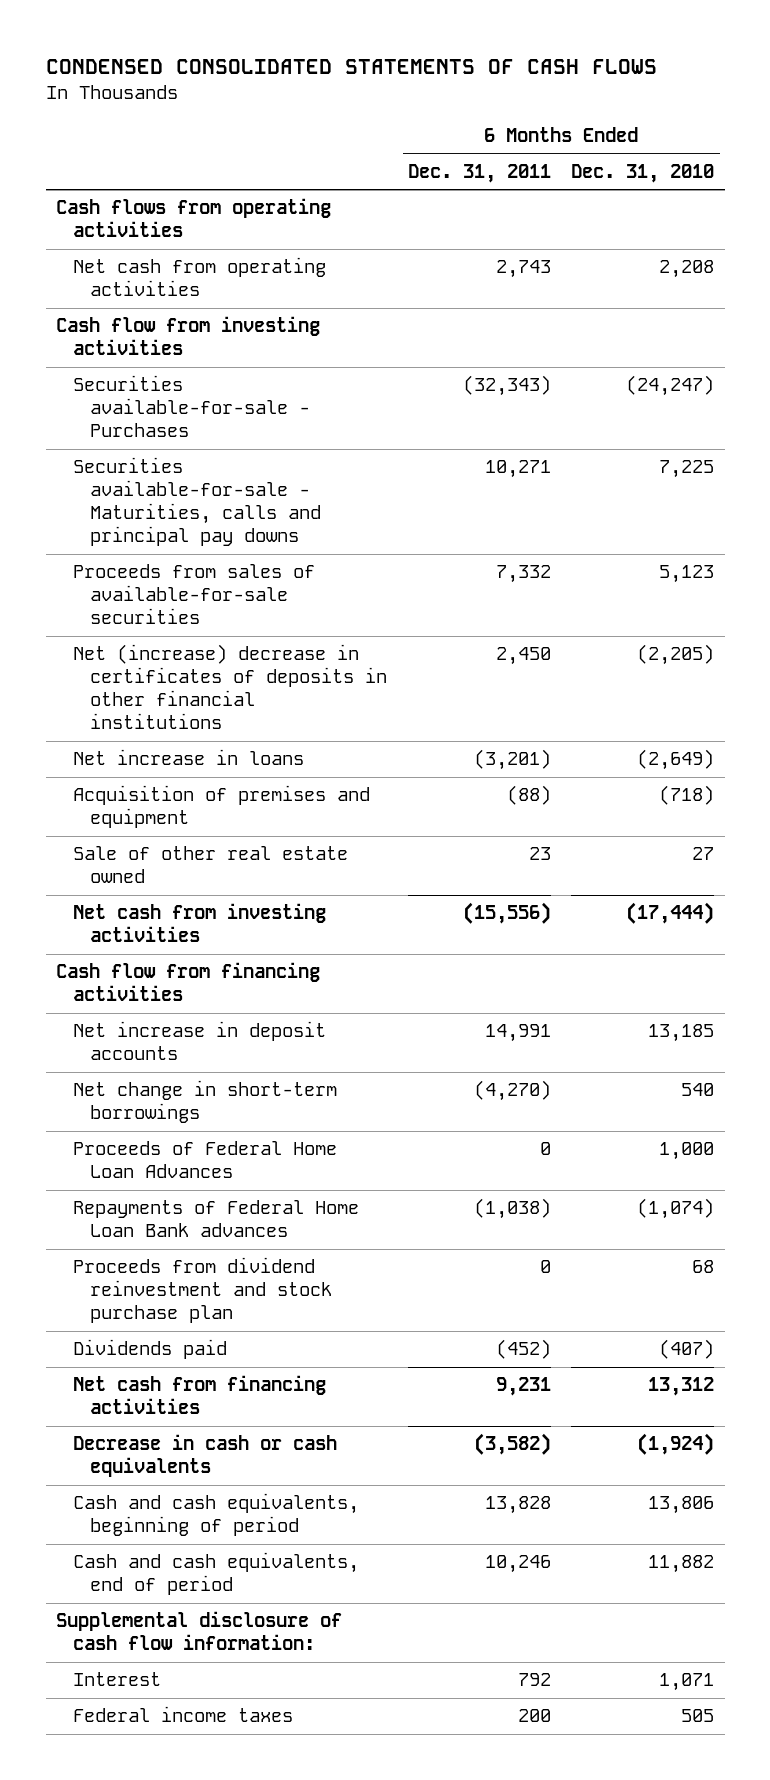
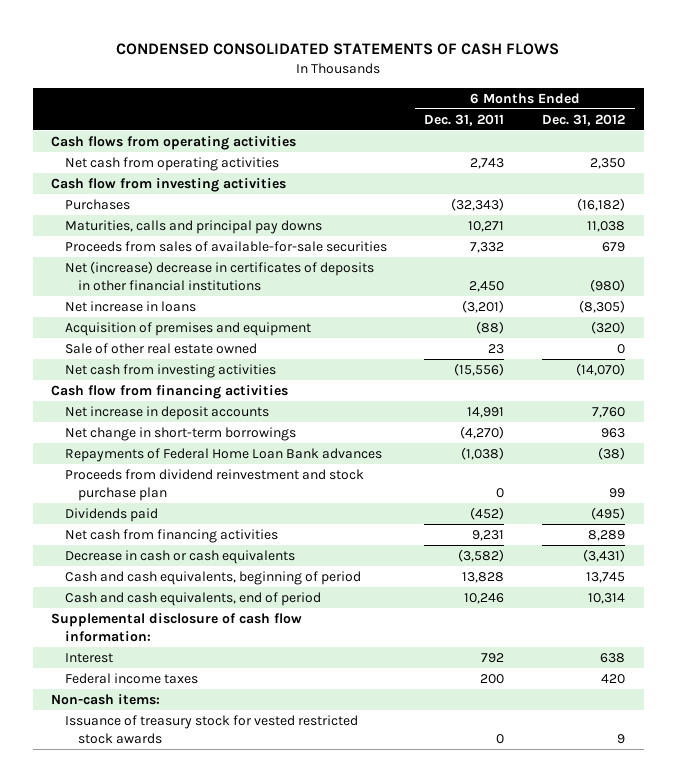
[571,163,715,183] Dec. 31, 2010 -> none
none -> [542,113,626,126] Dec. 31, 2012
[73,375,311,438] Securities available-for-sale - Purchases -> [64,199,130,211] Purchases
[73,457,322,547] Securities available-for-sale - Maturities, calls and principal pay downs -> [64,220,322,235] Maturities, calls and principal pay downs
[73,1141,338,1179] Proceeds of Federal Home Loan Advances -> none
none -> [51,694,161,706] Non-cash items:
none -> [64,715,358,744] Issuance of treasury stock for vested restricted stock awards

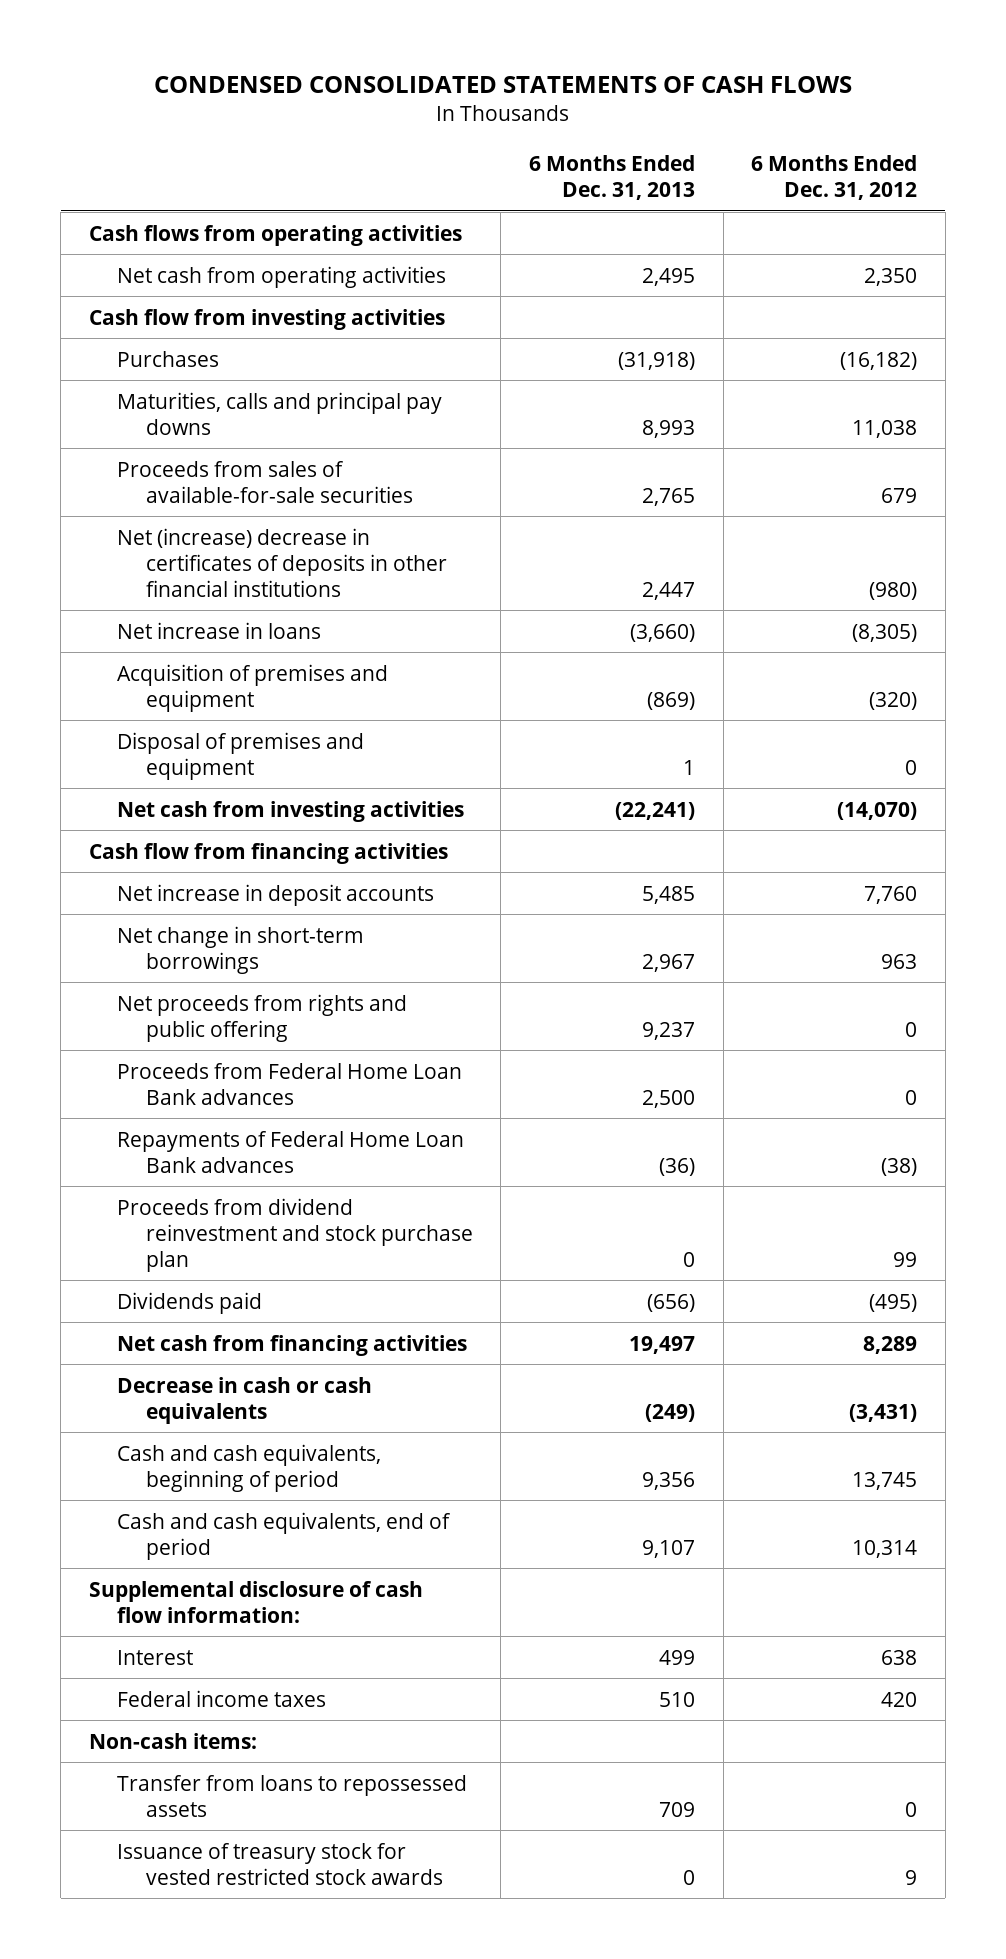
[424,113,505,126] Dec. 31, 2011 -> none
none -> [528,154,695,200] 6 Months Ended Dec. 31, 2013
[64,343,257,355] Sale of other real estate owned -> none
none -> [117,731,365,780] Disposal of premises and equipment
none -> [117,993,408,1042] Net proceeds from rights and public offering
none -> [117,1062,463,1105] Proceeds from Federal Home Loan Bank advances
none -> [117,1774,468,1817] Transfer from loans to repossessed assets

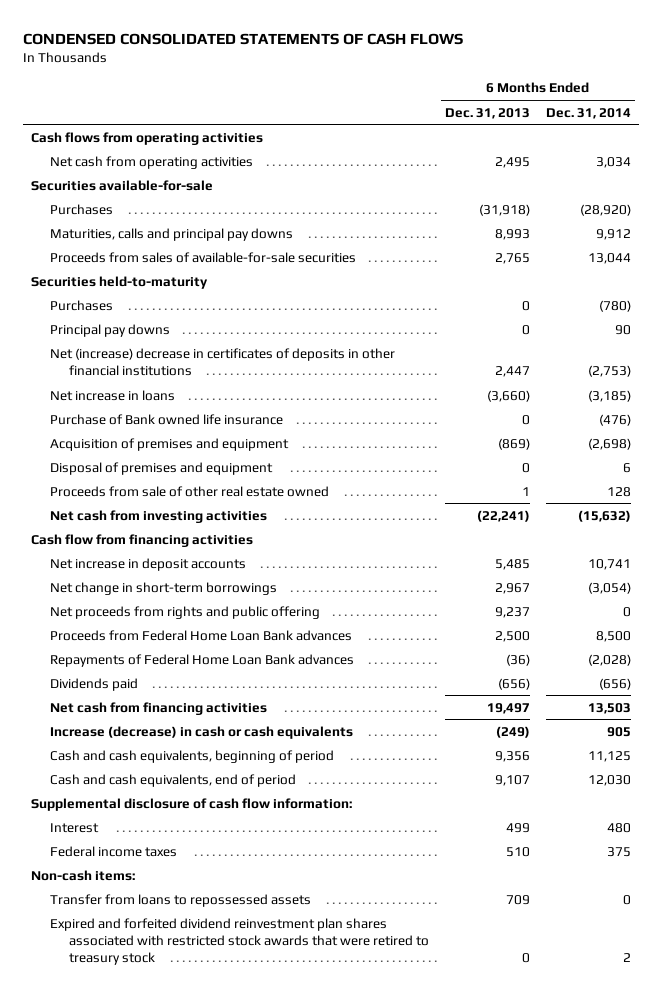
[751,154,918,200] 6 Months Ended Dec. 31, 2012 -> none
none -> [546,107,632,119] Dec. 31, 2014
[88,308,445,330] Cash flow from investing activities -> none
none -> [31,179,214,191] Securities available-for-sale
none -> [31,275,209,289] Securities held-to-maturity
none -> [50,299,114,311] Purchases
none -> [50,323,171,337] Principal pay downs
none -> [50,413,284,425] Purchase of Bank owned life insurance
[682,759,695,775] 1 -> [522,462,531,473] 0
none -> [50,485,330,497] Proceeds from sale of other real estate owned
[117,1197,473,1272] Proceeds from dividend reinvestment and stock purchase plan -> none
[117,1376,373,1424] Decrease in cash or cash equivalents -> [50,725,354,739] Increase (decrease) in cash or cash equivalents
[117,1842,443,1885] Issuance of treasury stock for vested restricted stock awards -> [50,917,430,966] Expired and forfeited dividend reinvestment plan shares associated with restricted stock awards that were retired to treasury stock

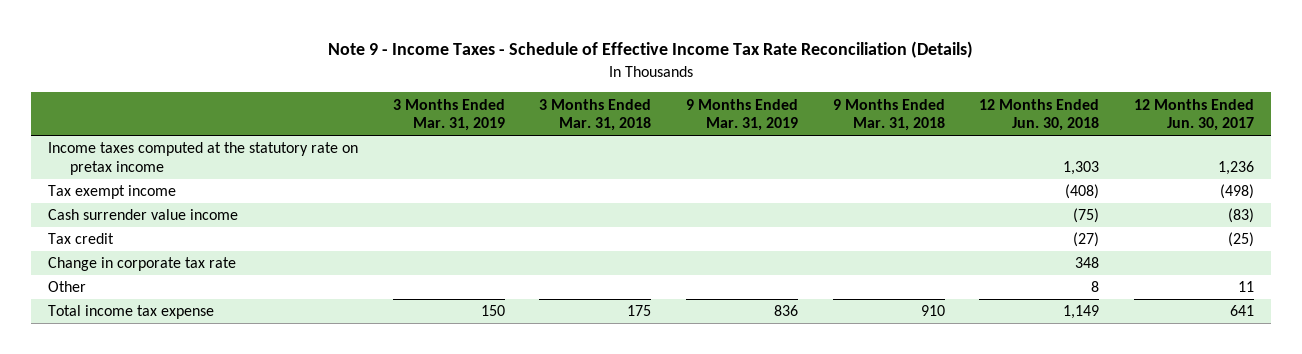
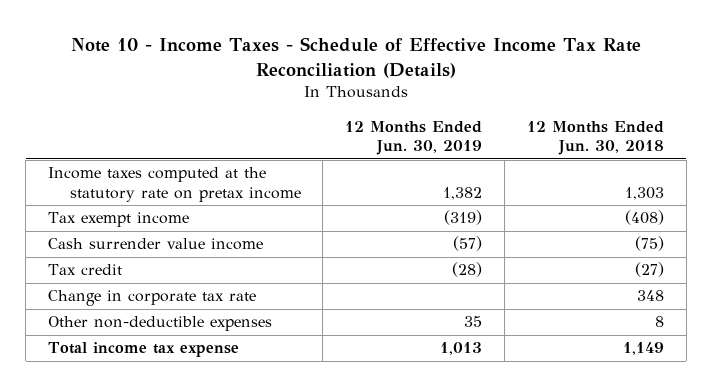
[328,41,974,59] Note 9 - Income Taxes - Schedule of Effective Income Tax Rate Reconciliation (Details) -> [70,36,641,78] Note 10 - Income Taxes - Schedule of Effective Income Tax Rate Reconciliation (Details)
[392,98,505,132] 3 Months Ended Mar. 31, 2019 -> none
[539,98,652,132] 3 Months Ended Mar. 31, 2018 -> none
[686,98,799,132] 9 Months Ended Mar. 31, 2019 -> none
[832,98,945,132] 9 Months Ended Mar. 31, 2018 -> none
[1133,98,1254,132] 12 Months Ended Jun. 30, 2017 -> none
none -> [345,120,483,156] 12 Months Ended Jun. 30, 2019
[48,281,87,293] Other -> [47,316,272,332] Other non-deductible expenses

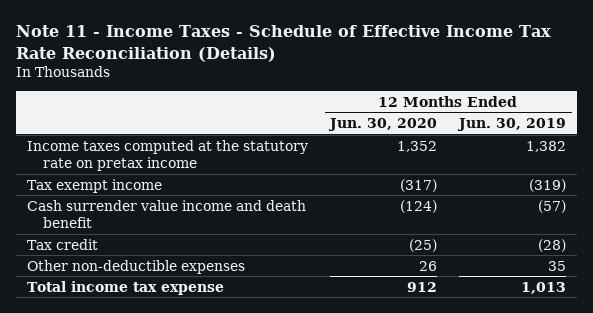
[70,36,641,78] Note 10 - Income Taxes - Schedule of Effective Income Tax Rate Reconciliation (Details) -> [15,25,551,62] Note 11 - Income Taxes - Schedule of Effective Income Tax Rate Reconciliation (Details)
[526,120,664,156] 12 Months Ended Jun. 30, 2018 -> none
none -> [328,118,438,132] Jun. 30, 2020
[47,238,263,251] Cash surrender value income -> [26,199,306,229] Cash surrender value income and death benefit
[47,290,256,307] Change in corporate tax rate -> none

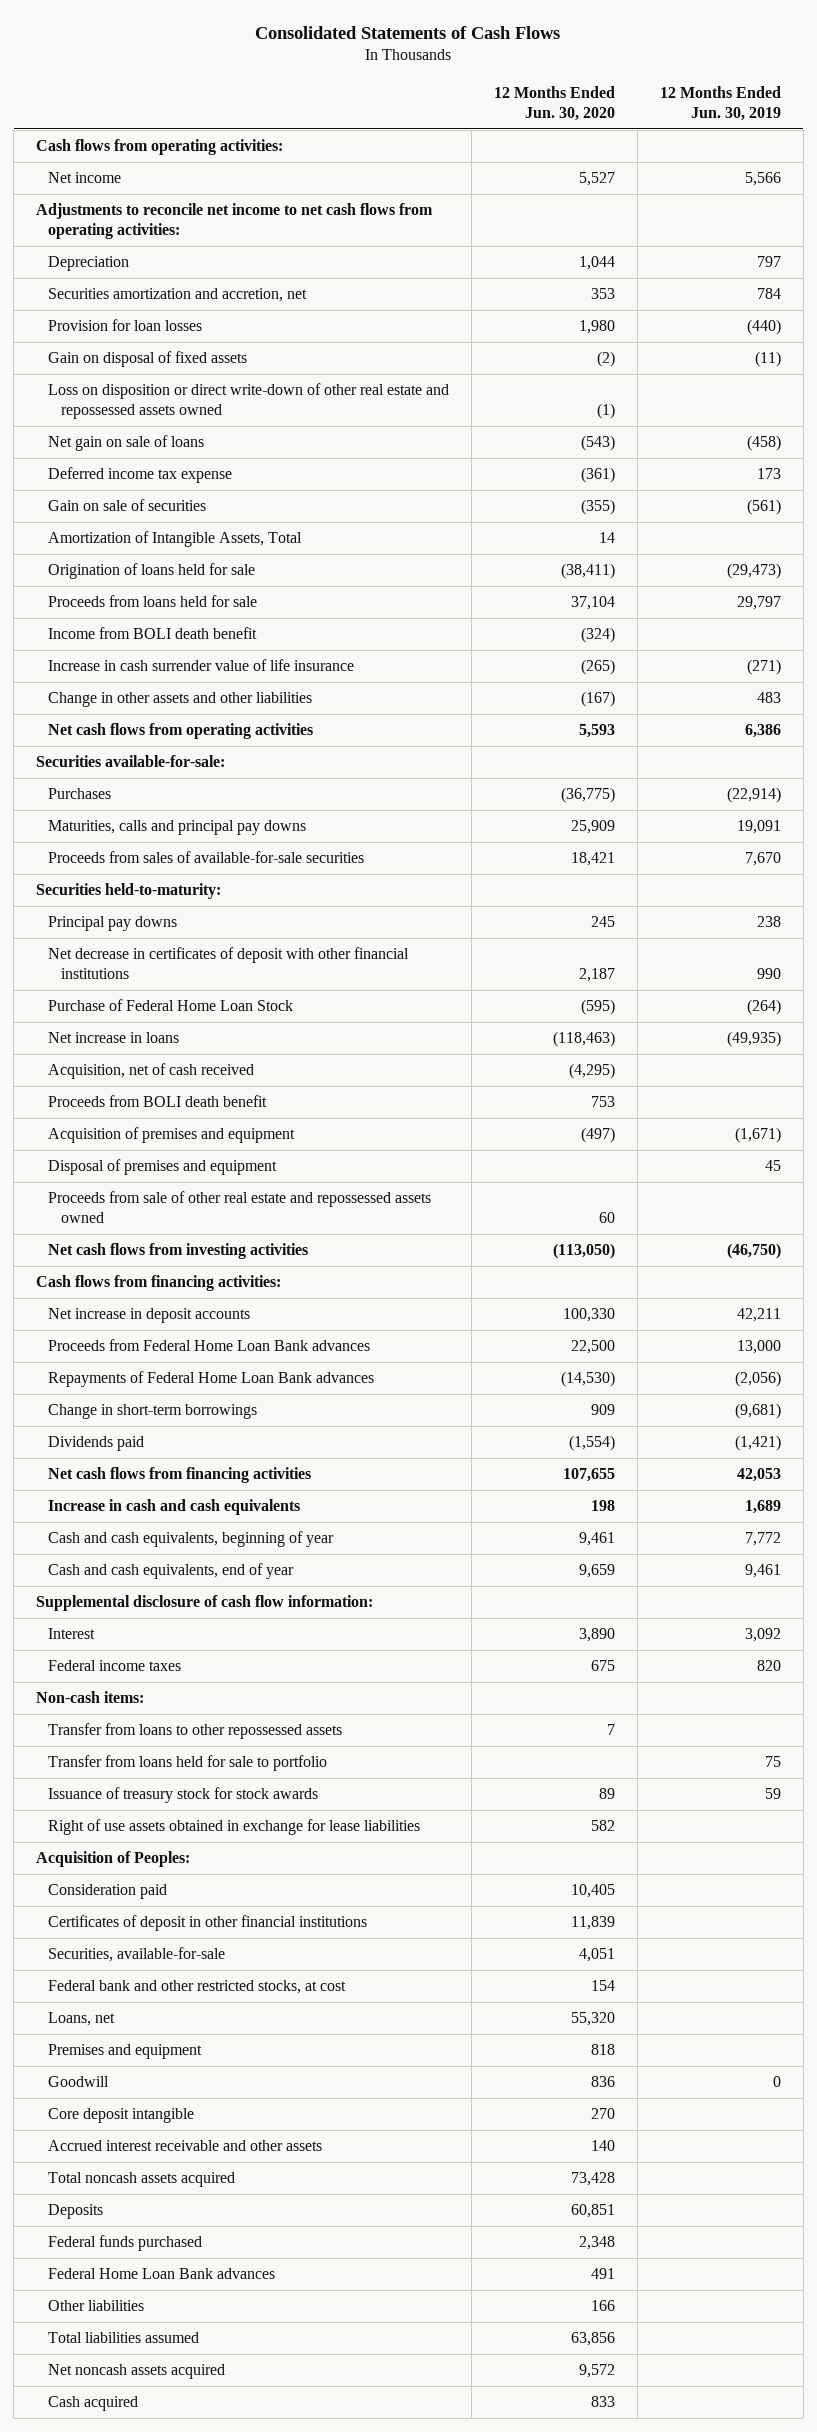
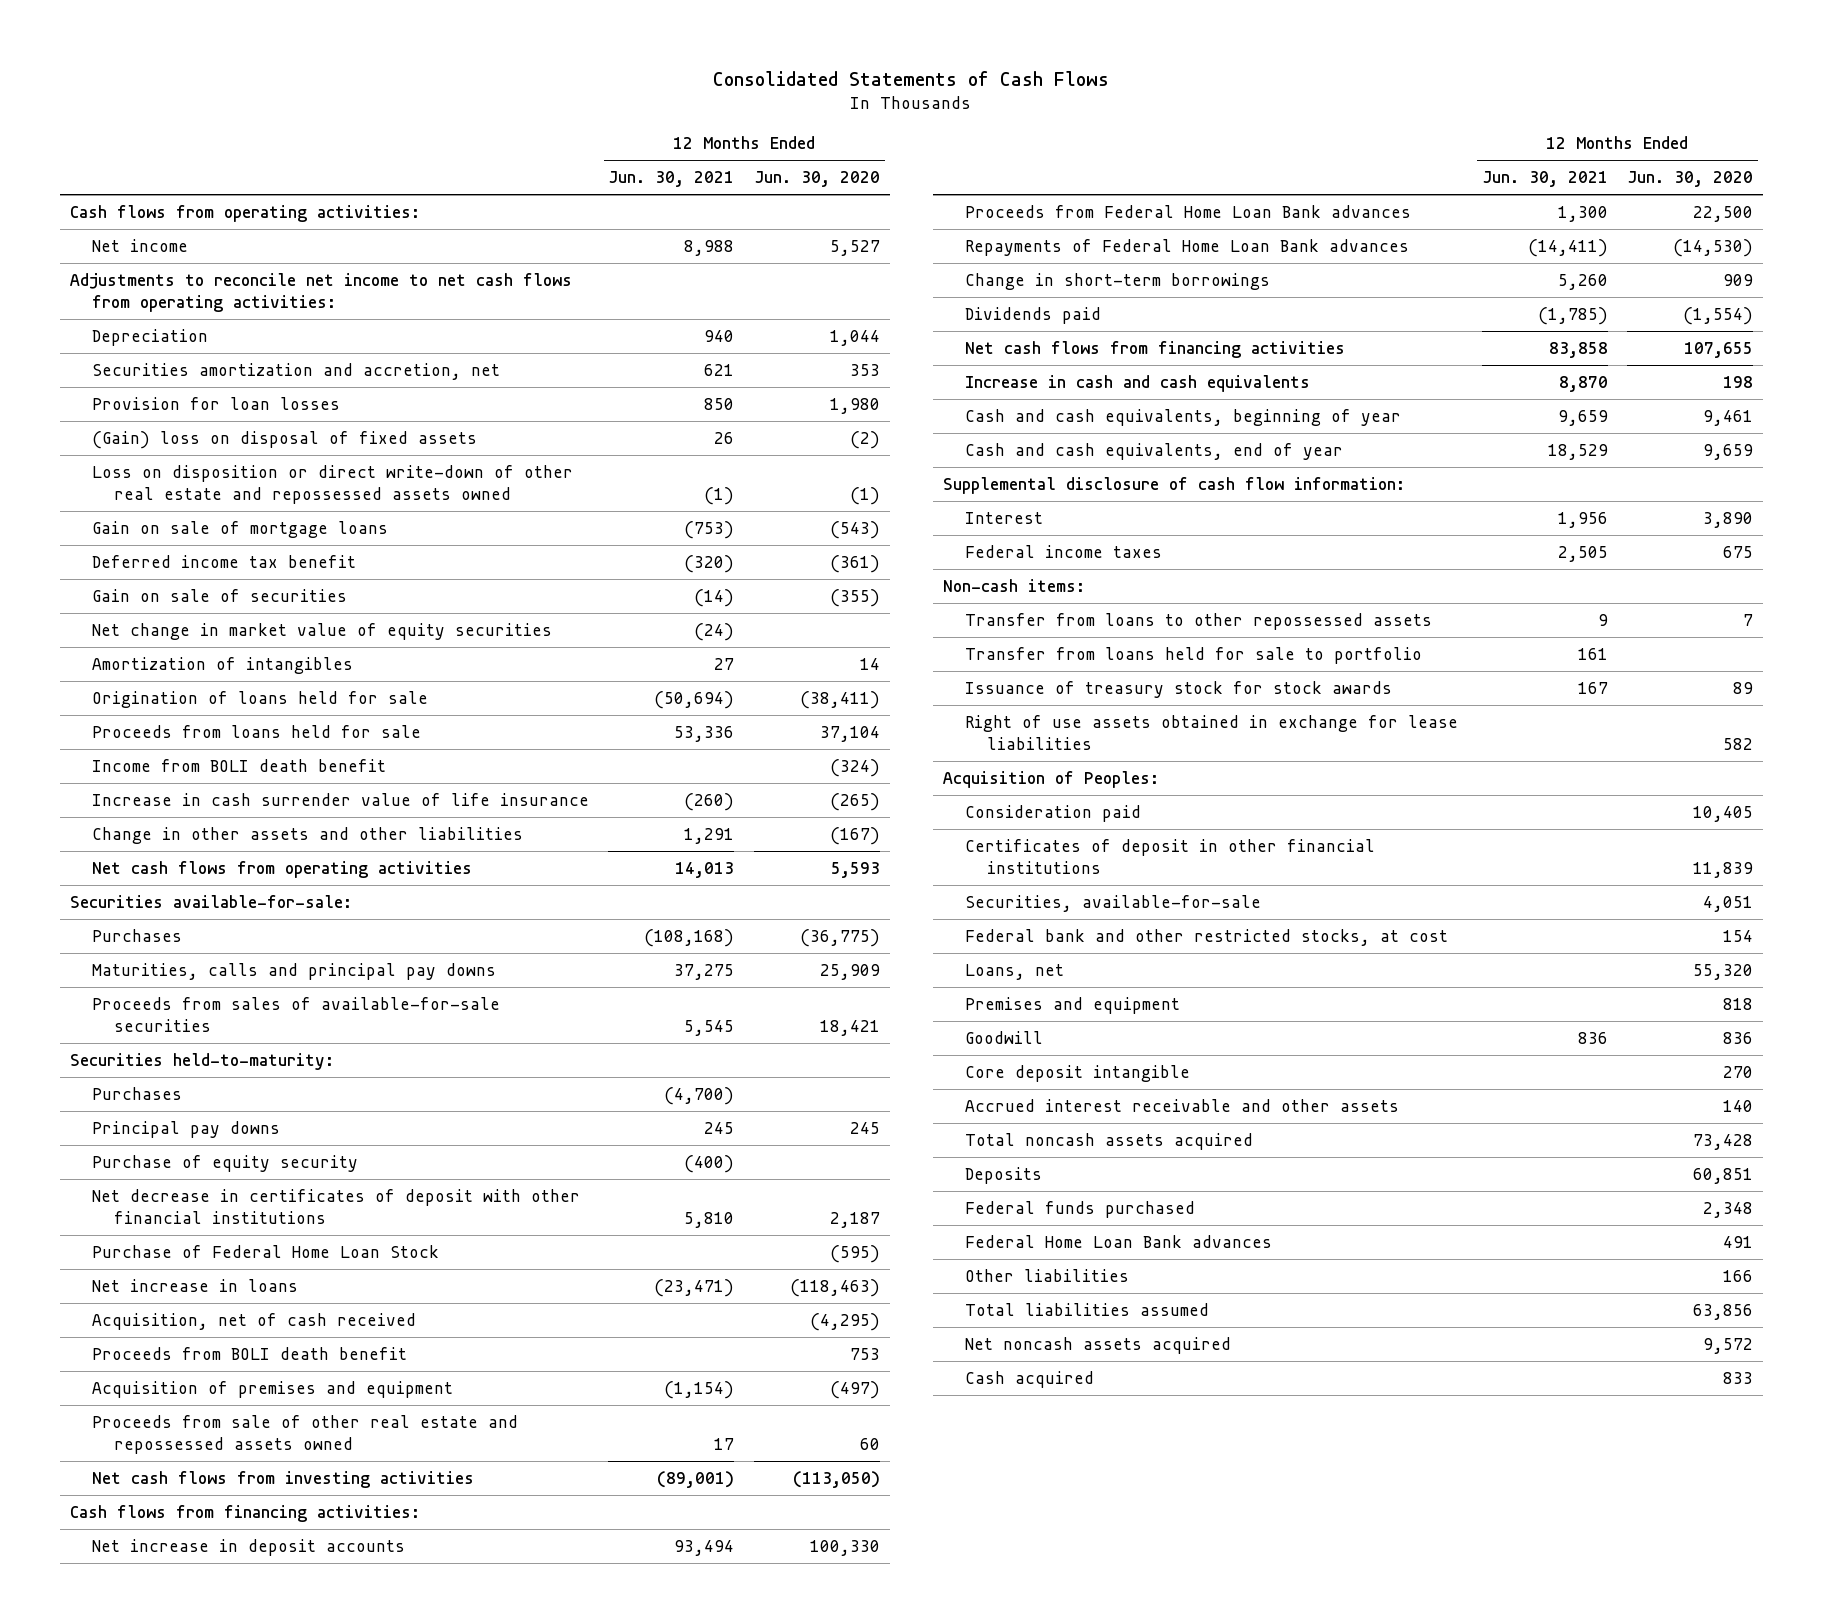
[659,85,781,121] 12 Months Ended Jun. 30, 2019 -> none
none -> [608,171,735,188] Jun. 30, 2021
[48,351,248,368] Gain on disposal of fixed assets -> [91,430,477,449] (Gain) loss on disposal of fixed assets
[48,435,205,452] Net gain on sale of loans -> [91,520,388,538] Gain on sale of mortgage loans
[48,467,233,484] Deferred income tax expense -> [91,554,356,568] Deferred income tax benefit
none -> [91,622,552,640] Net change in market value of equity securities
[48,531,303,548] Amortization of Intangible Assets, Total -> [91,656,353,674] Amortization of intangibles
none -> [91,1086,182,1100] Purchases
none -> [91,1154,358,1172] Purchase of equity security
[48,1159,278,1176] Disposal of premises and equipment -> none

